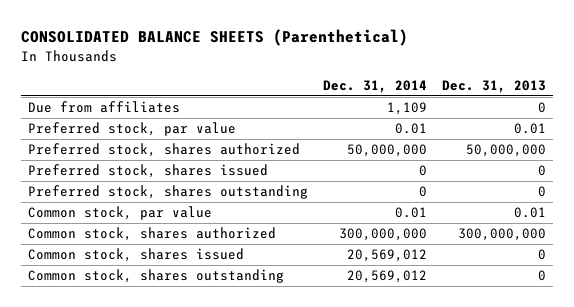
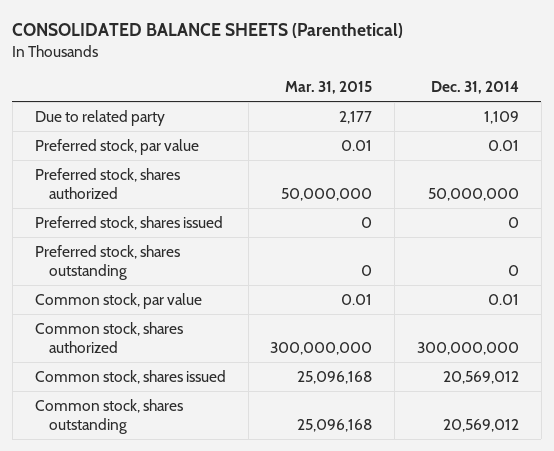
[441,79,546,93] Dec. 31, 2013 -> none
none -> [285,81,373,95] Mar. 31, 2015
[28,101,181,114] Due from affiliates -> [34,109,165,126] Due to related party

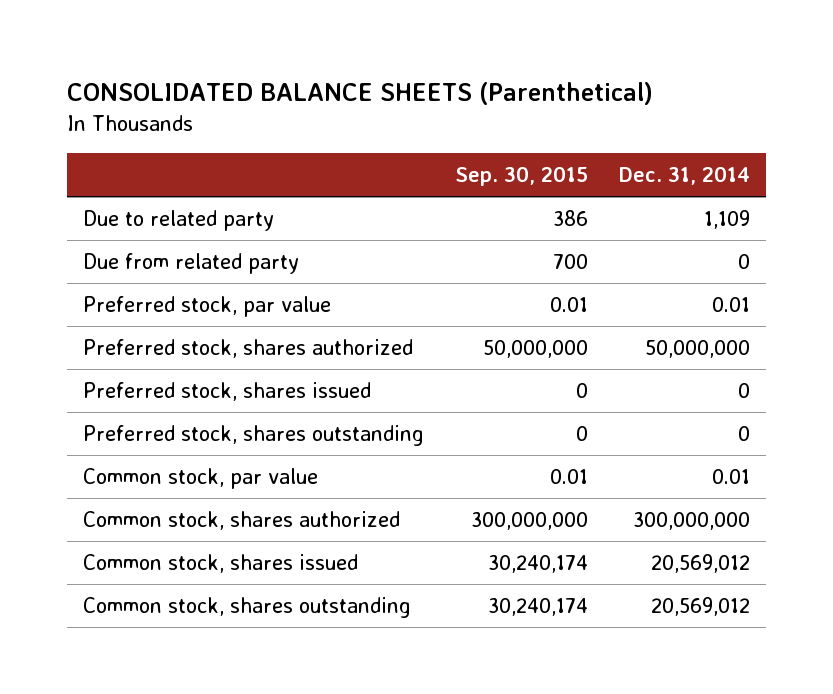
[285,81,373,95] Mar. 31, 2015 -> none
none -> [454,165,588,186] Sep. 30, 2015
none -> [82,253,299,275] Due from related party

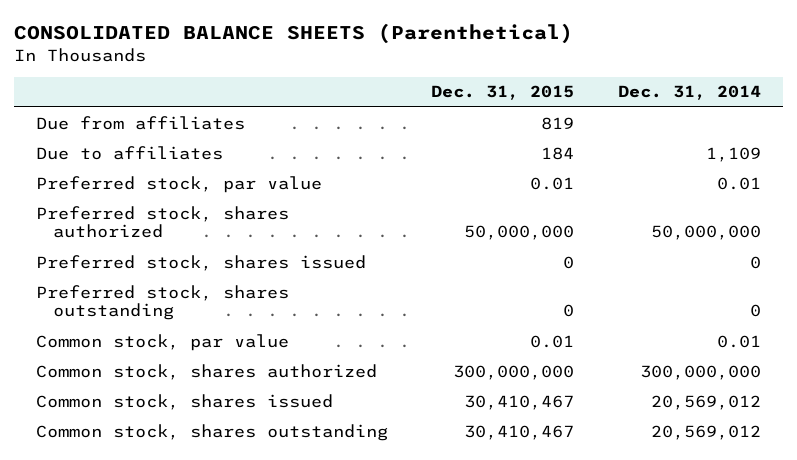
[454,165,588,186] Sep. 30, 2015 -> none
none -> [431,85,575,101] Dec. 31, 2015
[82,253,299,275] Due from related party -> none
none -> [35,115,245,130] Due from affiliates
[82,210,274,232] Due to related party -> [35,145,223,160] Due to affiliates

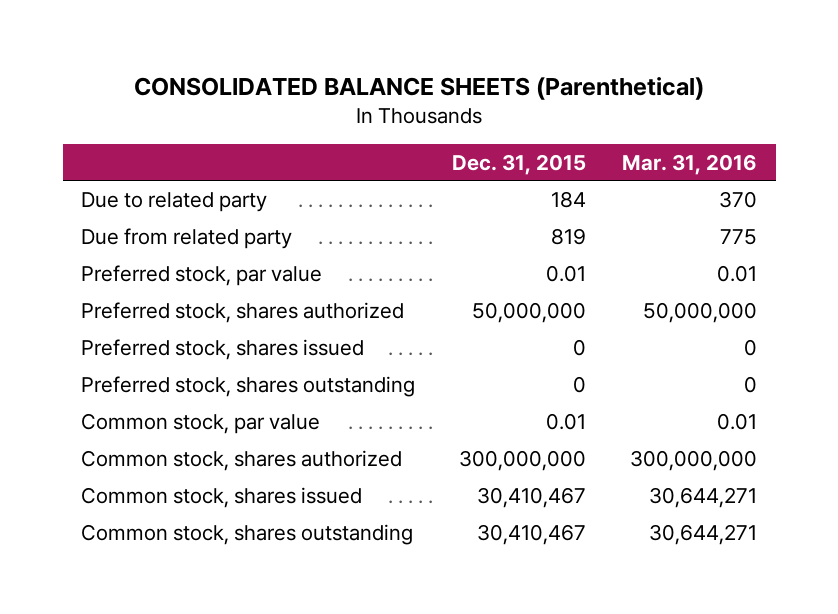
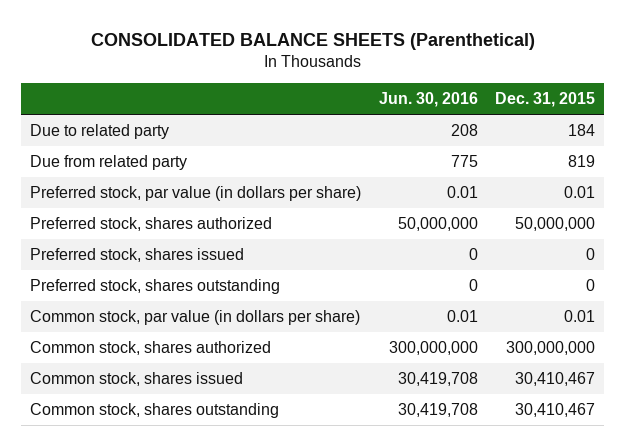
[622,153,758,175] Mar. 31, 2016 -> none
none -> [378,92,478,108] Jun. 30, 2016
[81,264,323,286] Preferred stock, par value -> [30,185,362,201] Preferred stock, par value (in dollars per share)
[81,412,321,434] Common stock, par value -> [30,309,361,325] Common stock, par value (in dollars per share)

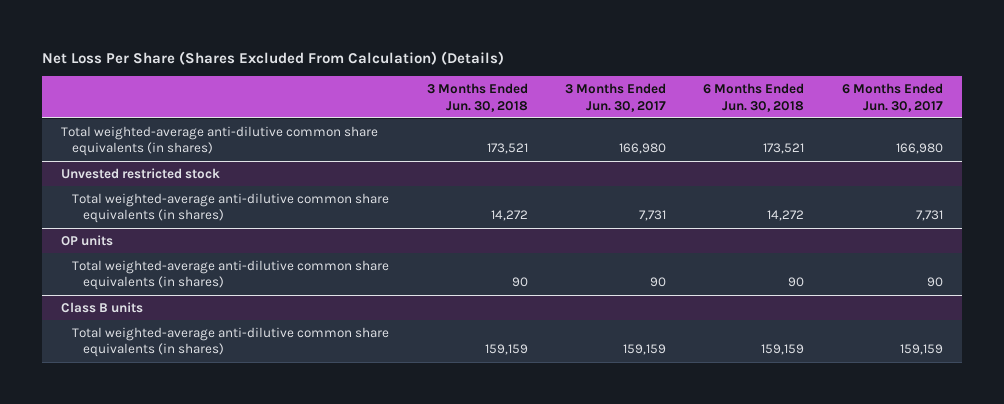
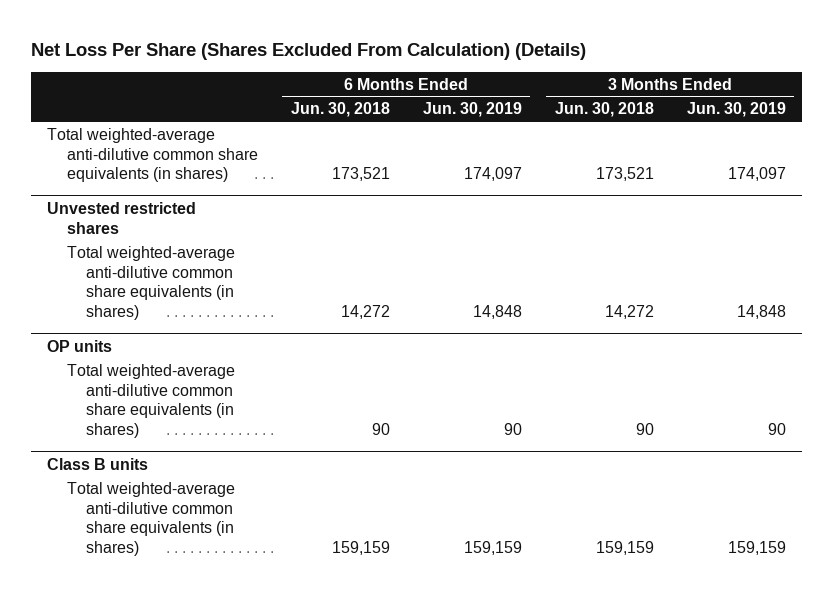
[565,82,667,112] 3 Months Ended Jun. 30, 2017 -> none
[841,82,943,112] 6 Months Ended Jun. 30, 2017 -> none
none -> [422,102,522,118] Jun. 30, 2019
none -> [686,102,786,118] Jun. 30, 2019
[61,167,221,179] Unvested restricted stock -> [47,201,197,234] Unvested restricted shares

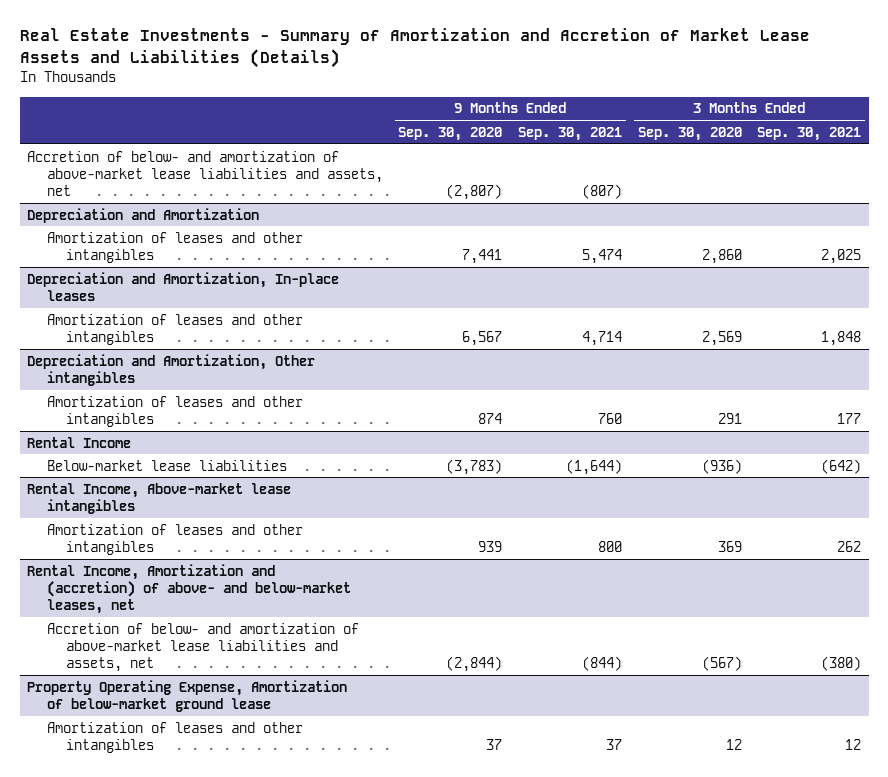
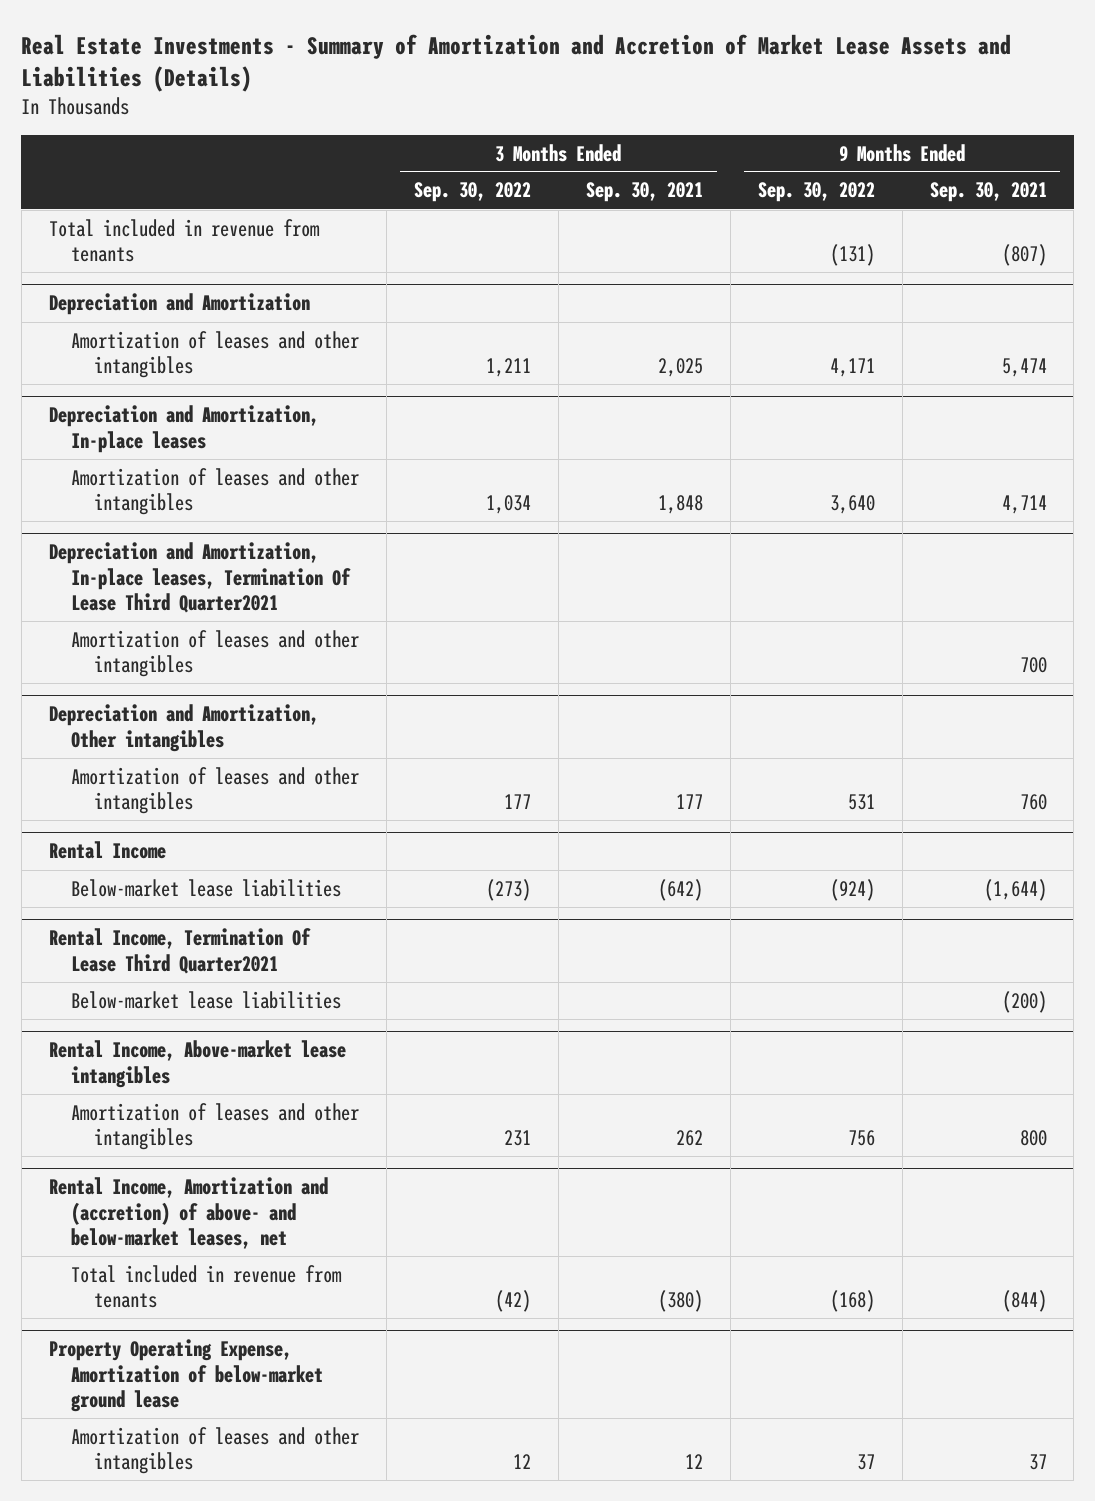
[398,126,503,141] Sep. 30, 2020 -> none
[637,126,742,141] Sep. 30, 2020 -> none
none -> [414,182,532,203] Sep. 30, 2022
none -> [757,182,875,203] Sep. 30, 2022
[27,150,383,197] Accretion of below- and amortization of above-market lease liabilities and assets, net -> [48,218,320,263] Total included in revenue from tenants
none -> [48,542,352,614] Depreciation and Amortization, In-place leases, Termination Of Lease Third Quarter2021
none -> [71,629,360,678] Amortization of leases and other intangibles
none -> [48,928,311,974] Rental Income, Termination Of Lease Third Quarter2021
none -> [71,990,342,1009] Below-market lease liabilities
[46,622,359,673] Accretion of below- and amortization of above-market lease liabilities and assets, net -> [71,1264,343,1309] Total included in revenue from tenants

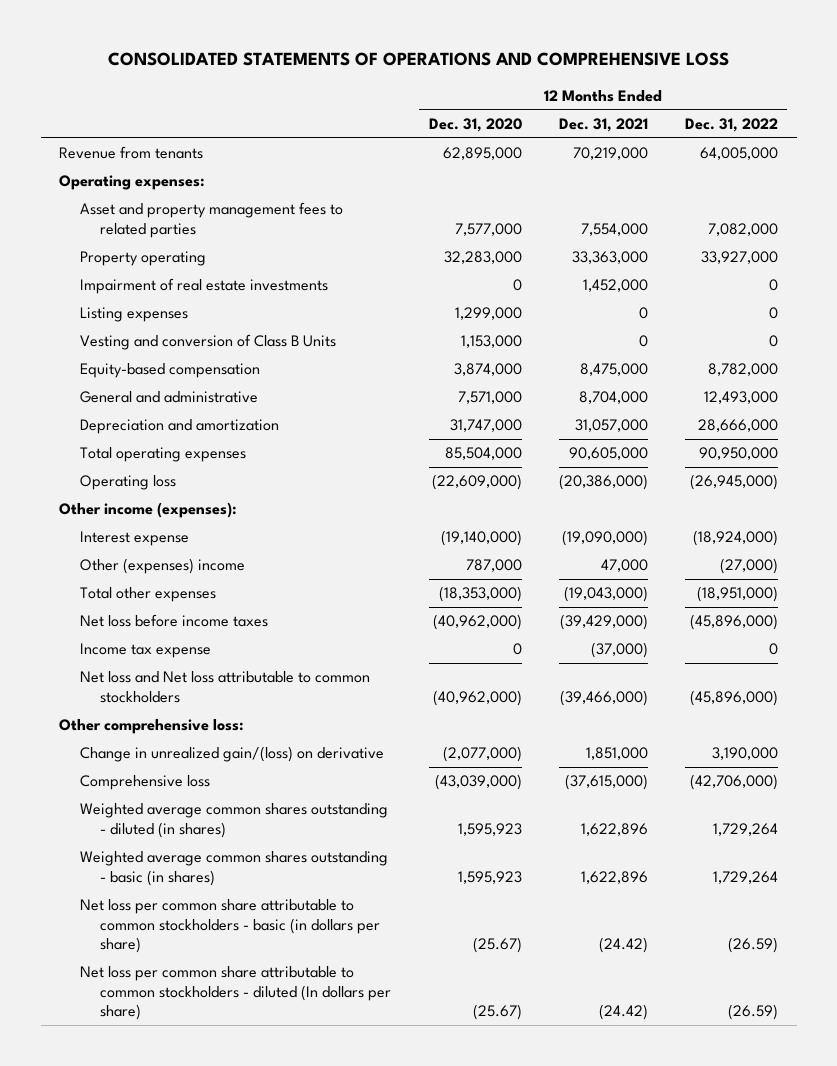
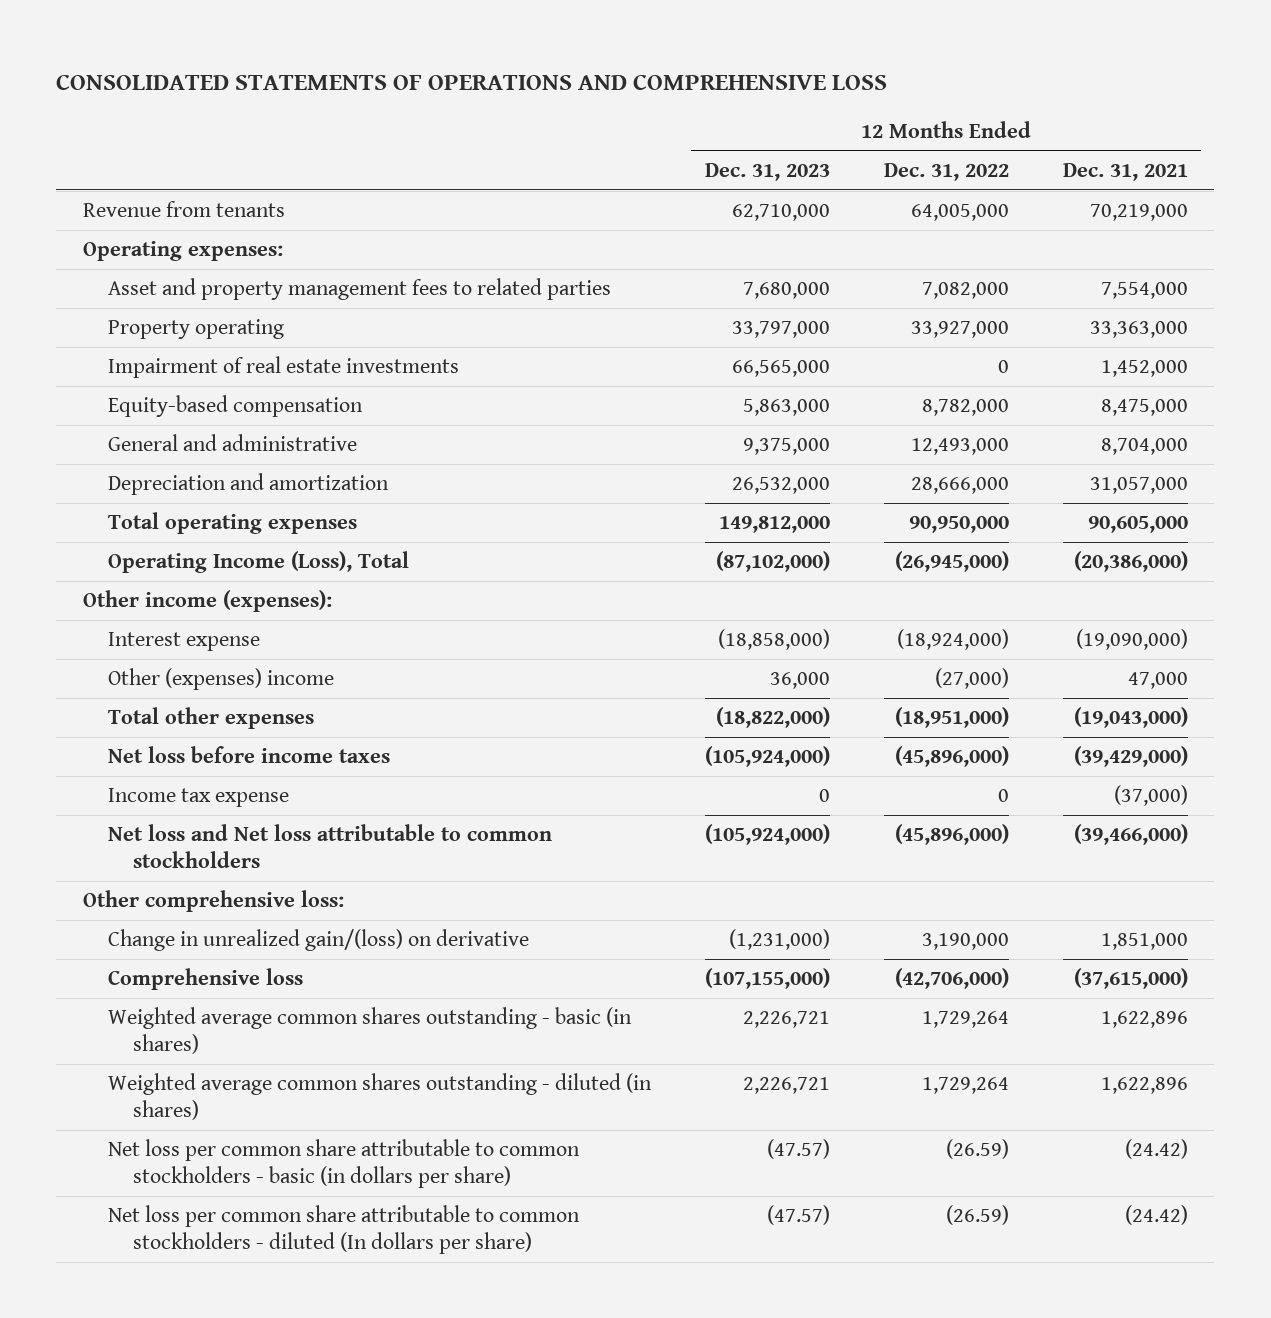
[428,117,522,132] Dec. 31, 2020 -> none
none -> [704,162,830,181] Dec. 31, 2023
[79,307,188,323] Listing expenses -> none
[79,334,336,351] Vesting and conversion of Class B Units -> none
[79,475,176,491] Operating loss -> [108,551,410,574] Operating Income (Loss), Total
[79,803,388,838] Weighted average common shares outstanding - diluted (in shares) -> [108,1073,653,1121] Weighted average common shares outstanding - diluted (in shares)

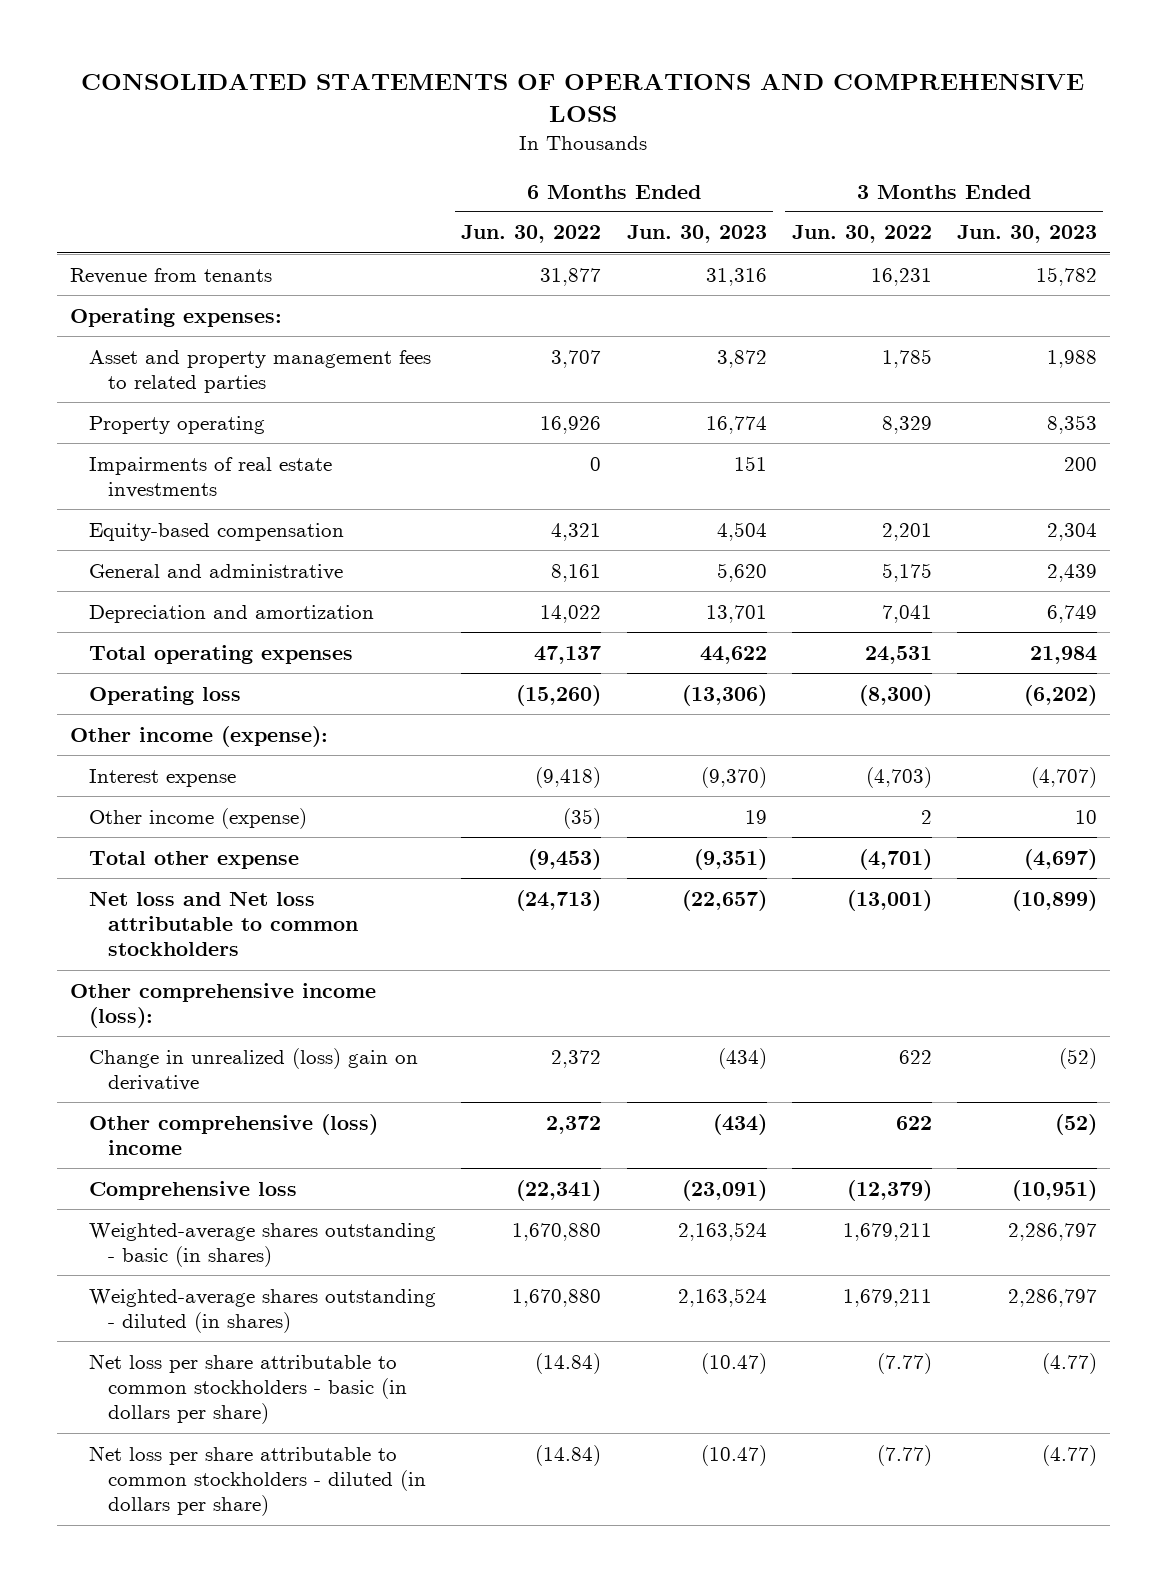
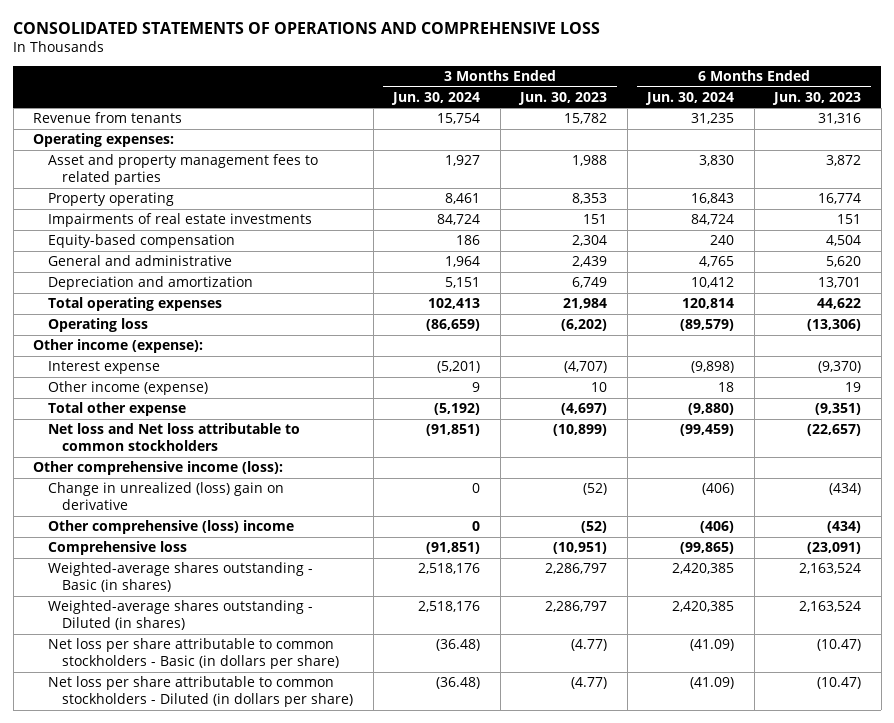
[461,225,602,244] Jun. 30, 2022 -> none
[791,225,932,244] Jun. 30, 2022 -> none
none -> [391,91,481,105] Jun. 30, 2024
none -> [645,91,735,105] Jun. 30, 2024
[1063,456,1097,471] 200 -> [583,214,608,225] 151
[89,1222,437,1267] Weighted-average shares outstanding - basic (in shares) -> [47,562,313,593] Weighted-average shares outstanding - Basic (in shares)
[89,1288,437,1333] Weighted-average shares outstanding - diluted (in shares) -> [47,600,313,631] Weighted-average shares outstanding - Diluted (in shares)
[89,1353,408,1425] Net loss per share attributable to common stockholders - basic (in dollars per share) -> [47,638,340,670] Net loss per share attributable to common stockholders - Basic (in dollars per share)
[89,1445,427,1517] Net loss per share attributable to common stockholders - diluted (in dollars per share) -> [47,676,354,708] Net loss per share attributable to common stockholders - Diluted (in dollars per share)

